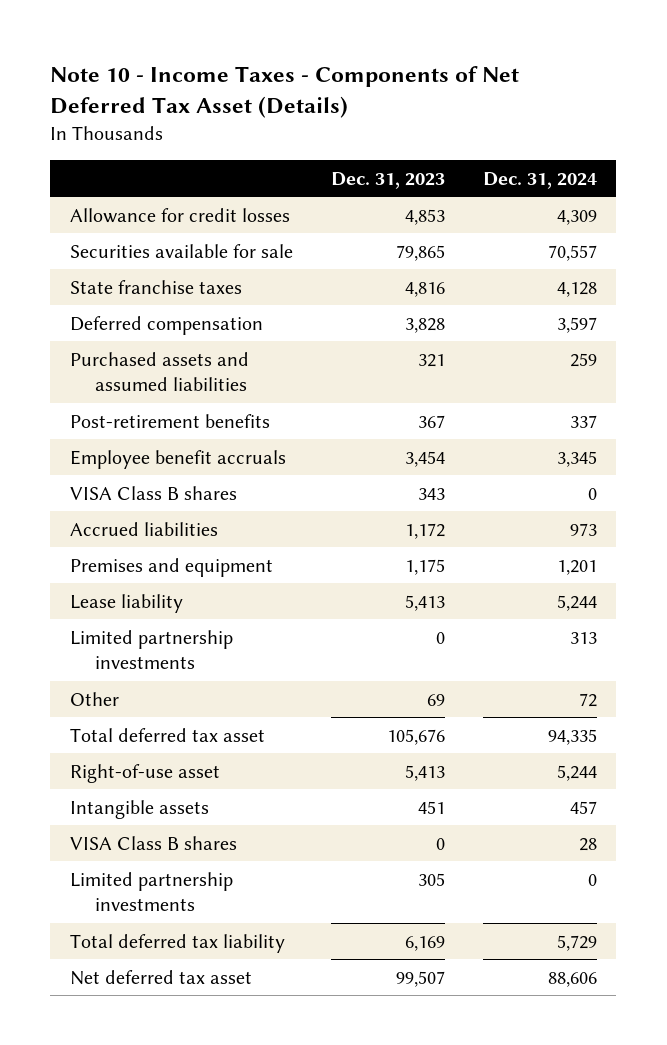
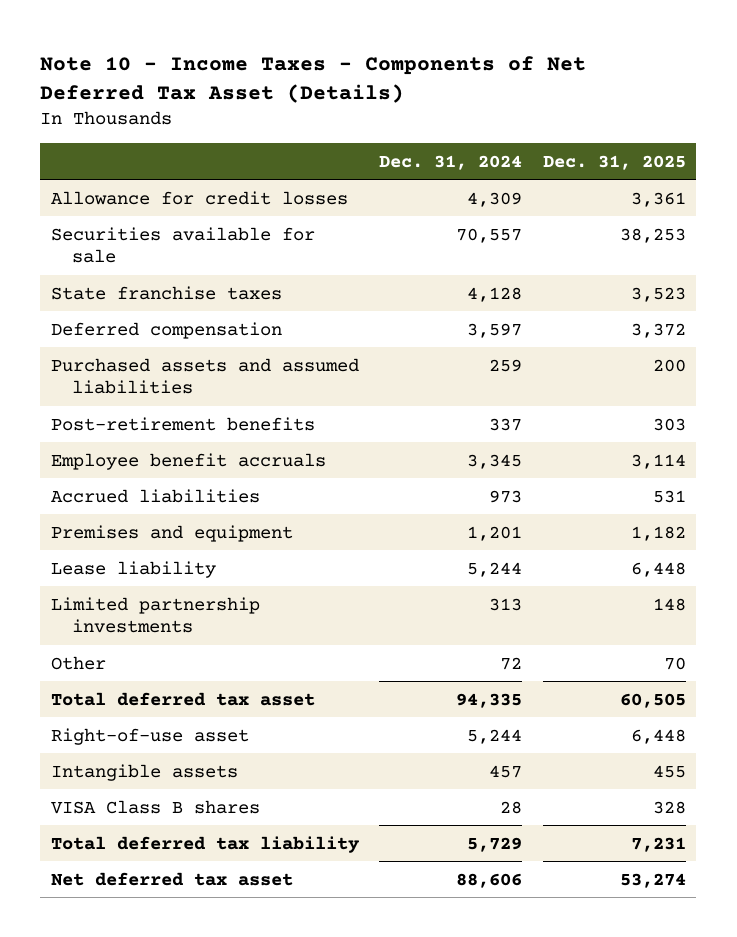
[330,171,445,189] Dec. 31, 2023 -> none
none -> [543,154,687,170] Dec. 31, 2025
[69,485,237,500] VISA Class B shares -> none
[69,871,233,912] Limited partnership investments -> none

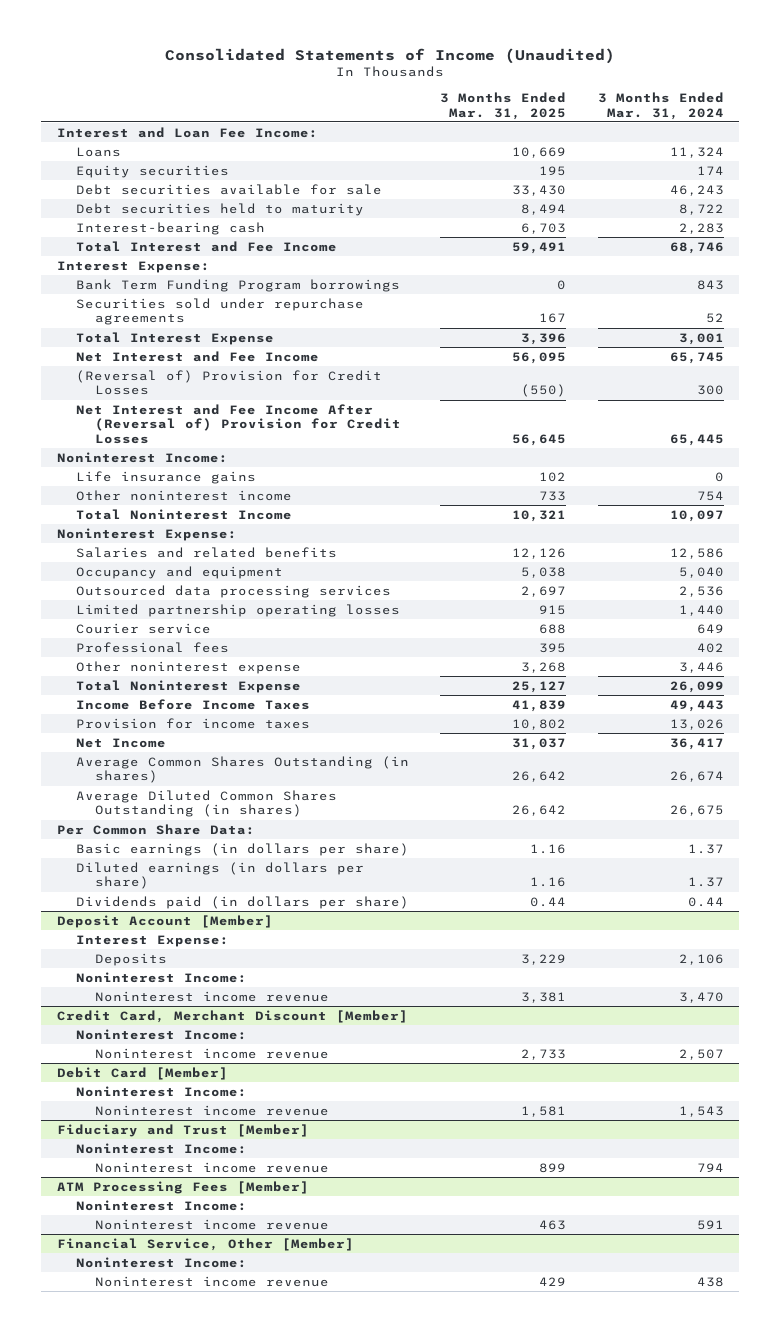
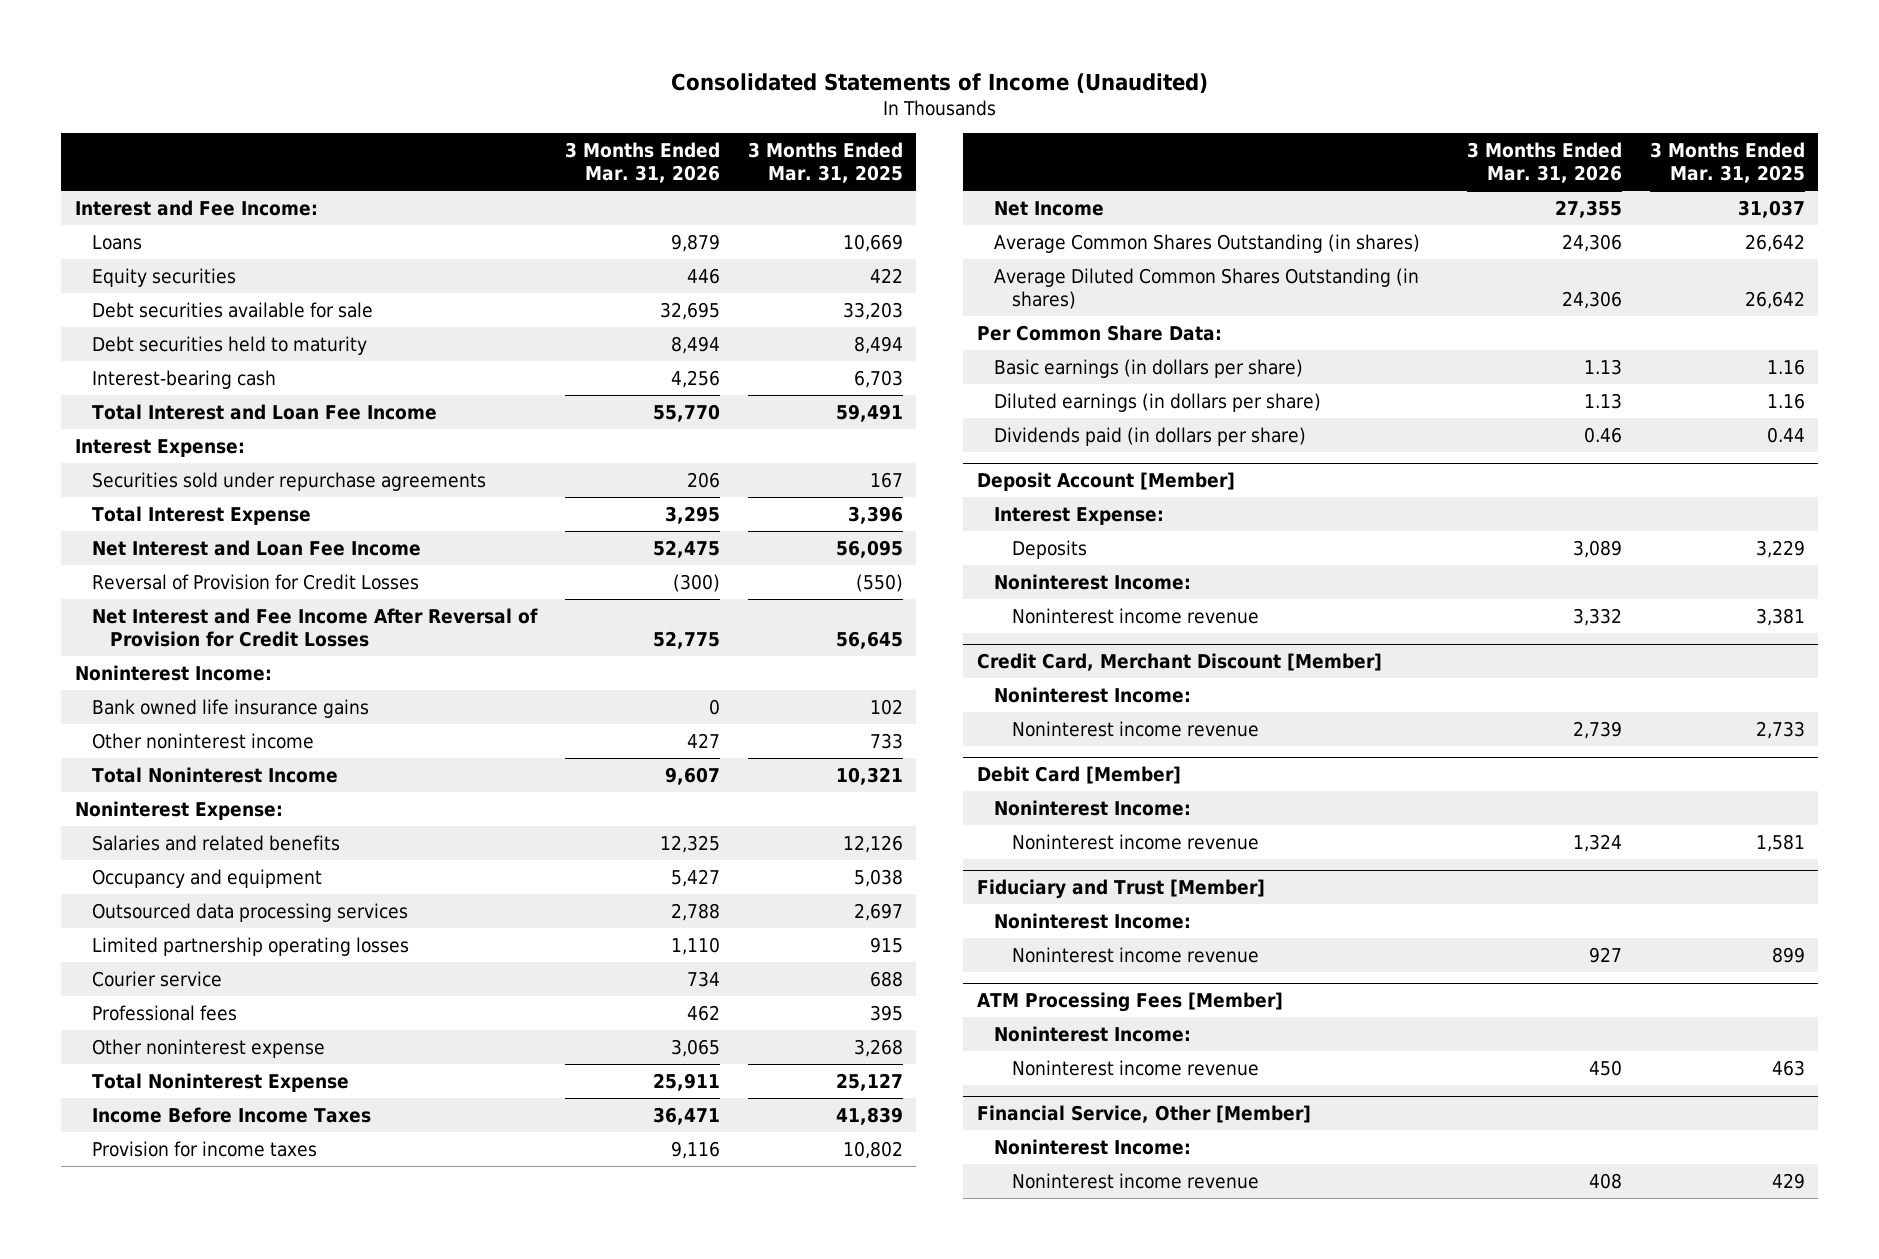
[597,91,724,120] 3 Months Ended Mar. 31, 2024 -> none
none -> [564,141,720,184] 3 Months Ended Mar. 31, 2026
[57,126,319,138] Interest and Loan Fee Income: -> [74,199,318,216] Interest and Fee Income:
[539,165,567,176] 195 -> [869,267,903,283] 422
[512,184,567,196] 33,430 -> [842,301,903,320] 33,203
[75,240,337,252] Total Interest and Fee Income -> [92,403,438,420] Total Interest and Loan Fee Income
[75,278,400,292] Bank Term Funding Program borrowings -> none
[75,350,319,362] Net Interest and Fee Income -> [92,539,422,556] Net Interest and Loan Fee Income
[75,369,382,396] (Reversal of) Provision for Credit Losses -> [92,573,420,590] Reversal of Provision for Credit Losses
[75,403,401,444] Net Interest and Fee Income After (Reversal of) Provision for Credit Losses -> [92,607,539,647] Net Interest and Fee Income After Reversal of Provision for Credit Losses
[75,470,256,484] Life insurance gains -> [92,698,370,718] Bank owned life insurance gains

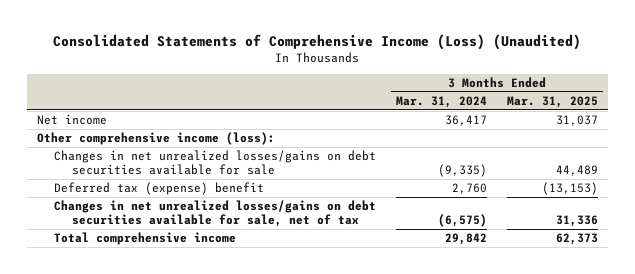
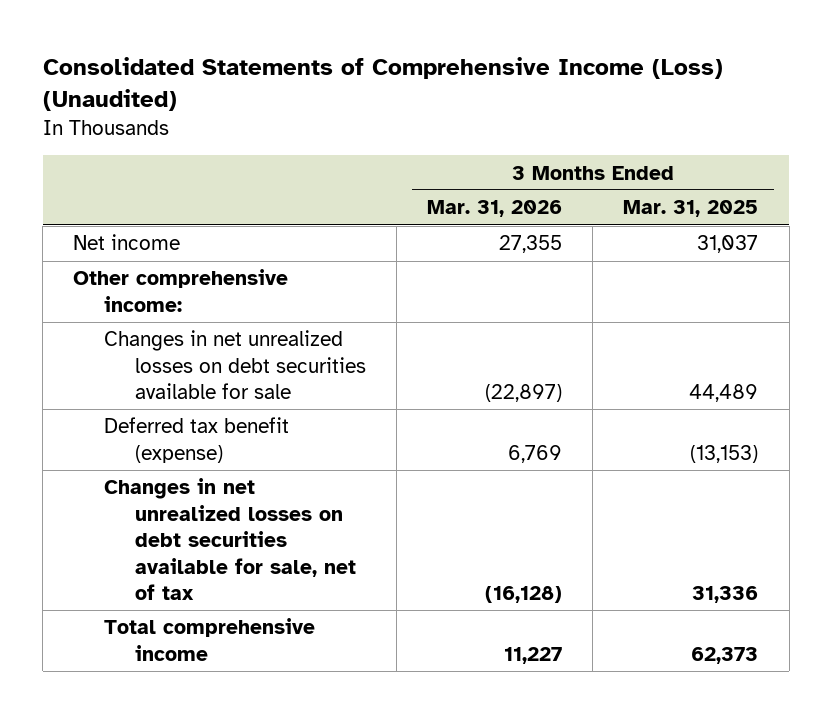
[396,95,488,108] Mar. 31, 2024 -> none
none -> [427,200,563,218] Mar. 31, 2026
[36,132,275,146] Other comprehensive income (loss): -> [73,269,289,312] Other comprehensive income:
[54,150,377,176] Changes in net unrealized losses/gains on debt securities available for sale -> [103,330,366,400] Changes in net unrealized losses on debt securities available for sale
[54,182,265,196] Deferred tax (expense) benefit -> [103,417,289,463] Deferred tax benefit (expense)
[54,200,377,228] Changes in net unrealized losses/gains on debt securities available for sale, net of tax -> [103,478,356,601] Changes in net unrealized losses on debt securities available for sale, net of tax

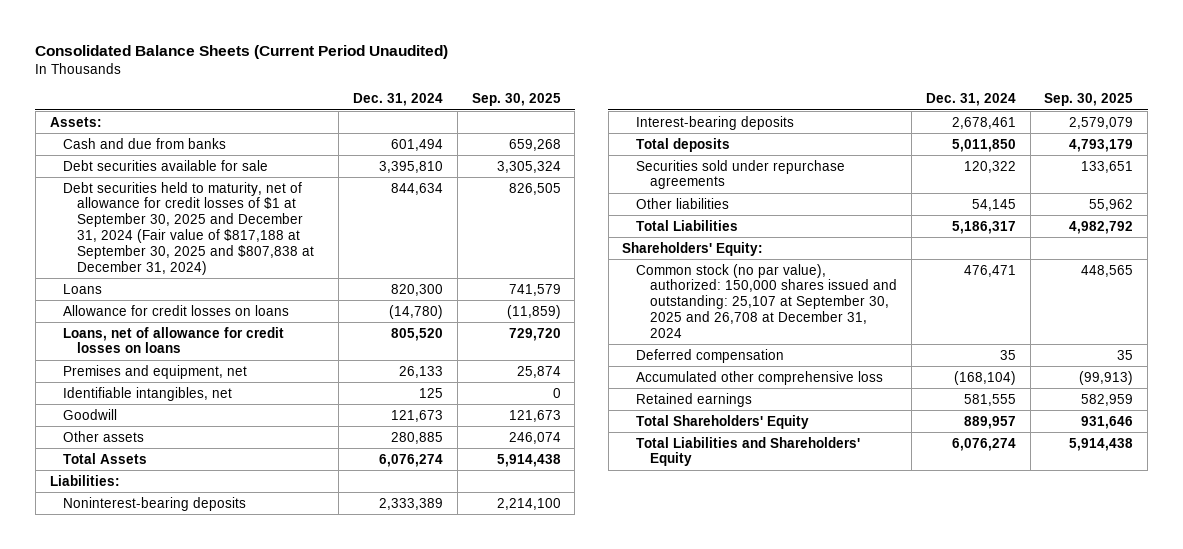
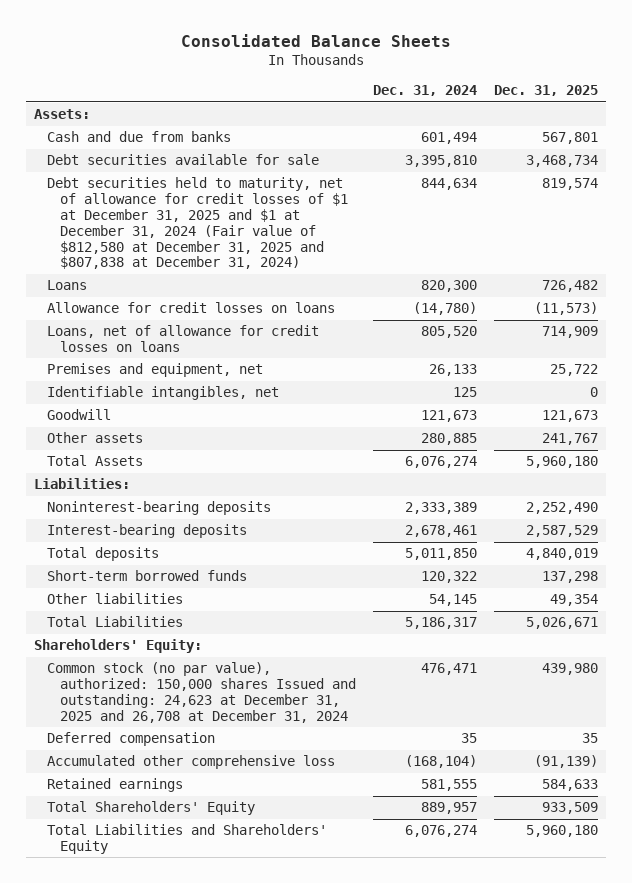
[35,45,449,60] Consolidated Balance Sheets (Current Period Unaudited) -> [180,33,451,47] Consolidated Balance Sheets
[471,93,561,107] Sep. 30, 2025 -> none
none -> [493,85,598,97] Dec. 31, 2025
[63,181,315,275] Debt securities held to maturity, net of allowance for credit losses of $1 at September 30, 2025 and December 31, 2024 (Fair value of $817,188 at September 30, 2025 and $807,838 at December 31, 2024) -> [47,177,349,270] Debt securities held to maturity, net of allowance for credit losses of $1 at December 31, 2025 and $1 at December 31, 2024 (Fair value of $812,580 at December 31, 2025 and $807,838 at December 31, 2024)
[636,159,846,190] Securities sold under repurchase agreements -> [47,570,248,582] Short-term borrowed funds
[636,263,898,338] Common stock (no par value), authorized: 150,000 shares issued and outstanding: 25,107 at September 30, 2025 and 26,708 at December 31, 2024 -> [47,662,357,723] Common stock (no par value), authorized: 150,000 shares Issued and outstanding: 24,623 at December 31, 2025 and 26,708 at December 31, 2024

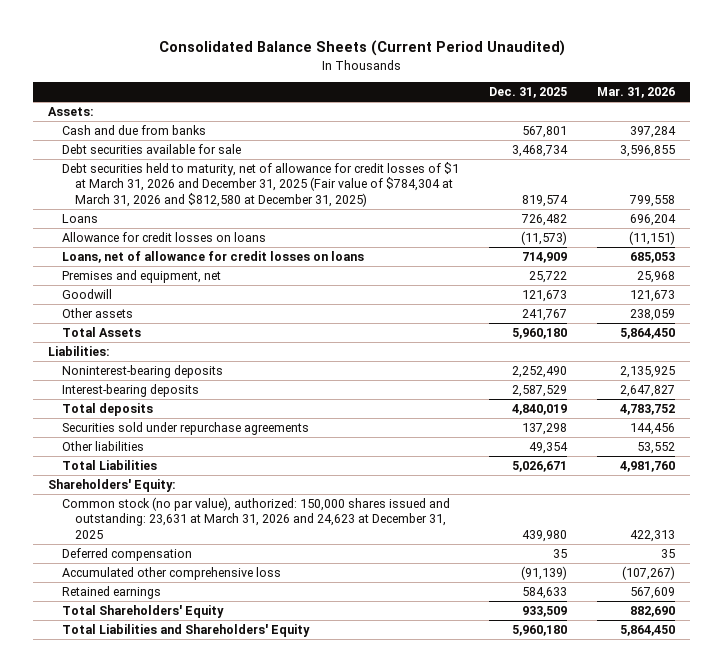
[180,33,451,47] Consolidated Balance Sheets -> [158,40,565,57] Consolidated Balance Sheets (Current Period Unaudited)
[372,85,477,97] Dec. 31, 2024 -> none
none -> [597,87,676,99] Mar. 31, 2026
[47,177,349,270] Debt securities held to maturity, net of allowance for credit losses of $1 at December 31, 2025 and $1 at December 31, 2024 (Fair value of $812,580 at December 31, 2025 and $807,838 at December 31, 2024) -> [61,162,459,207] Debt securities held to maturity, net of allowance for credit losses of $1 at March 31, 2026 and December 31, 2025 (Fair value of $784,304 at March 31, 2026 and $812,580 at December 31, 2025)
[47,386,280,401] Identifiable intangibles, net -> none
[47,570,248,582] Short-term borrowed funds -> [61,422,309,436] Securities sold under repurchase agreements
[47,662,357,723] Common stock (no par value), authorized: 150,000 shares Issued and outstanding: 24,623 at December 31, 2025 and 26,708 at December 31, 2024 -> [61,497,450,539] Common stock (no par value), authorized: 150,000 shares issued and outstanding: 23,631 at March 31, 2026 and 24,623 at December 31, 2025

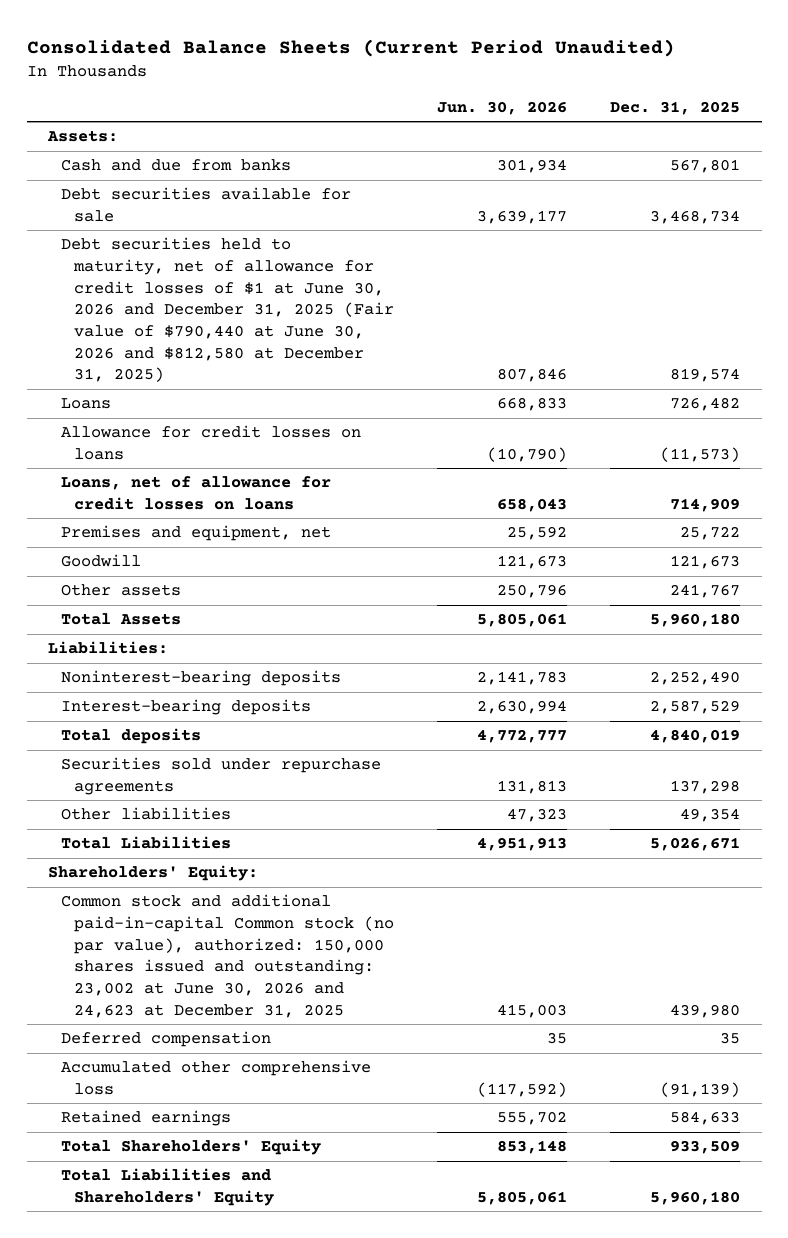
[597,87,676,99] Mar. 31, 2026 -> none
none -> [436,100,567,115] Jun. 30, 2026
[61,162,459,207] Debt securities held to maturity, net of allowance for credit losses of $1 at March 31, 2026 and December 31, 2025 (Fair value of $784,304 at March 31, 2026 and $812,580 at December 31, 2025) -> [61,237,394,383] Debt securities held to maturity, net of allowance for credit losses of $1 at June 30, 2026 and December 31, 2025 (Fair value of $790,440 at June 30, 2026 and $812,580 at December 31, 2025)
[61,497,450,539] Common stock (no par value), authorized: 150,000 shares issued and outstanding: 23,631 at March 31, 2026 and 24,623 at December 31, 2025 -> [61,894,394,1018] Common stock and additional paid-in-capital Common stock (no par value), authorized: 150,000 shares issued and outstanding: 23,002 at June 30, 2026 and 24,623 at December 31, 2025

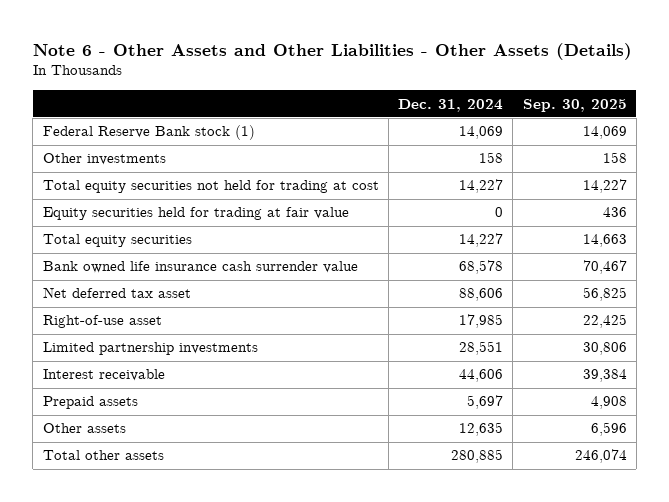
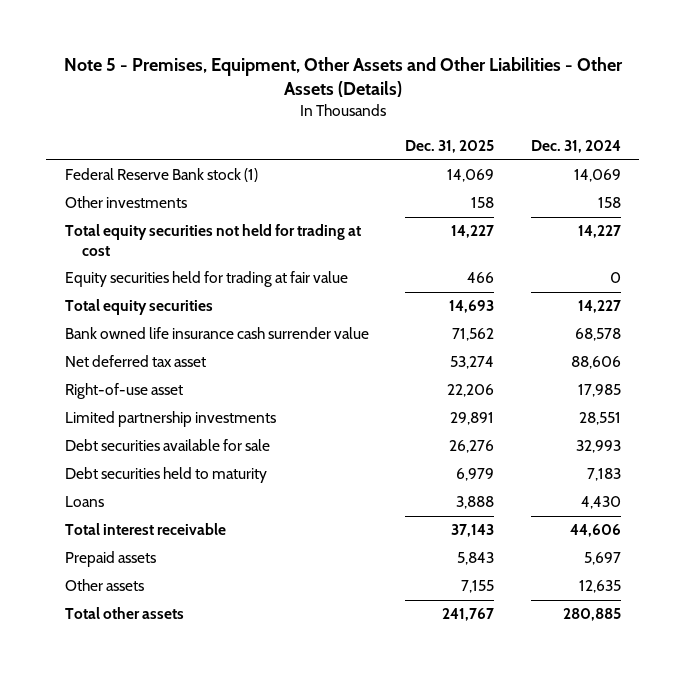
[32,42,632,60] Note 6 - Other Assets and Other Liabilities - Other Assets (Details) -> [63,56,623,98] Note 5 - Premises, Equipment, Other Assets and Other Liabilities - Other Assets (Details)
[522,98,627,112] Sep. 30, 2025 -> none
none -> [405,140,495,154] Dec. 31, 2025
none -> [64,439,270,452] Debt securities available for sale
none -> [64,467,267,484] Debt securities held to maturity
none -> [64,496,104,508] Loans
[42,369,165,382] Interest receivable -> [64,523,226,536] Total interest receivable

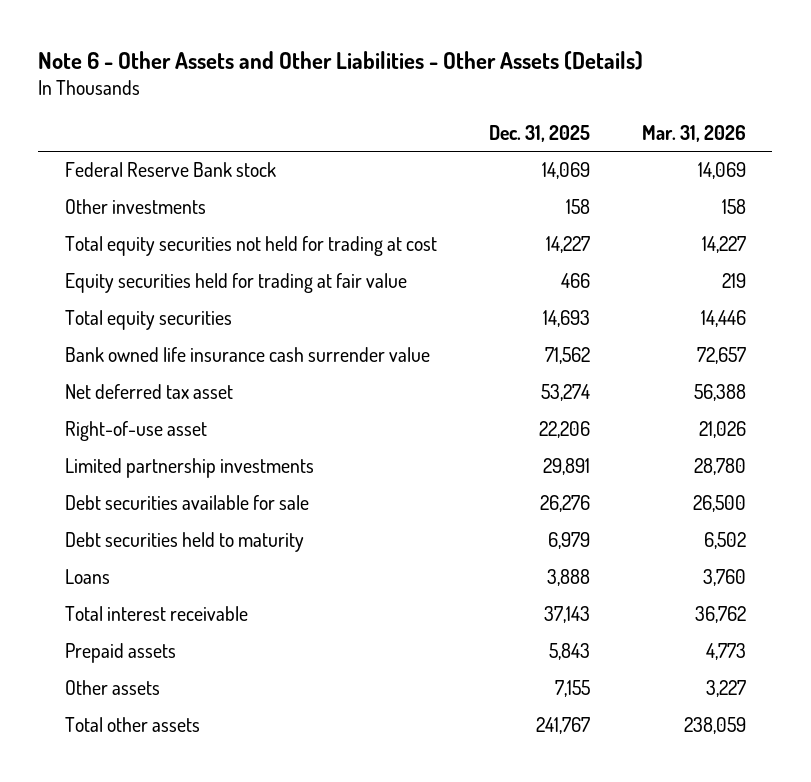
[63,56,623,98] Note 5 - Premises, Equipment, Other Assets and Other Liabilities - Other Assets (Details) -> [38,50,644,70] Note 6 - Other Assets and Other Liabilities - Other Assets (Details)
[530,140,621,154] Dec. 31, 2024 -> none
none -> [642,124,747,142] Mar. 31, 2026
[64,168,258,183] Federal Reserve Bank stock (1) -> [64,162,276,178] Federal Reserve Bank stock

